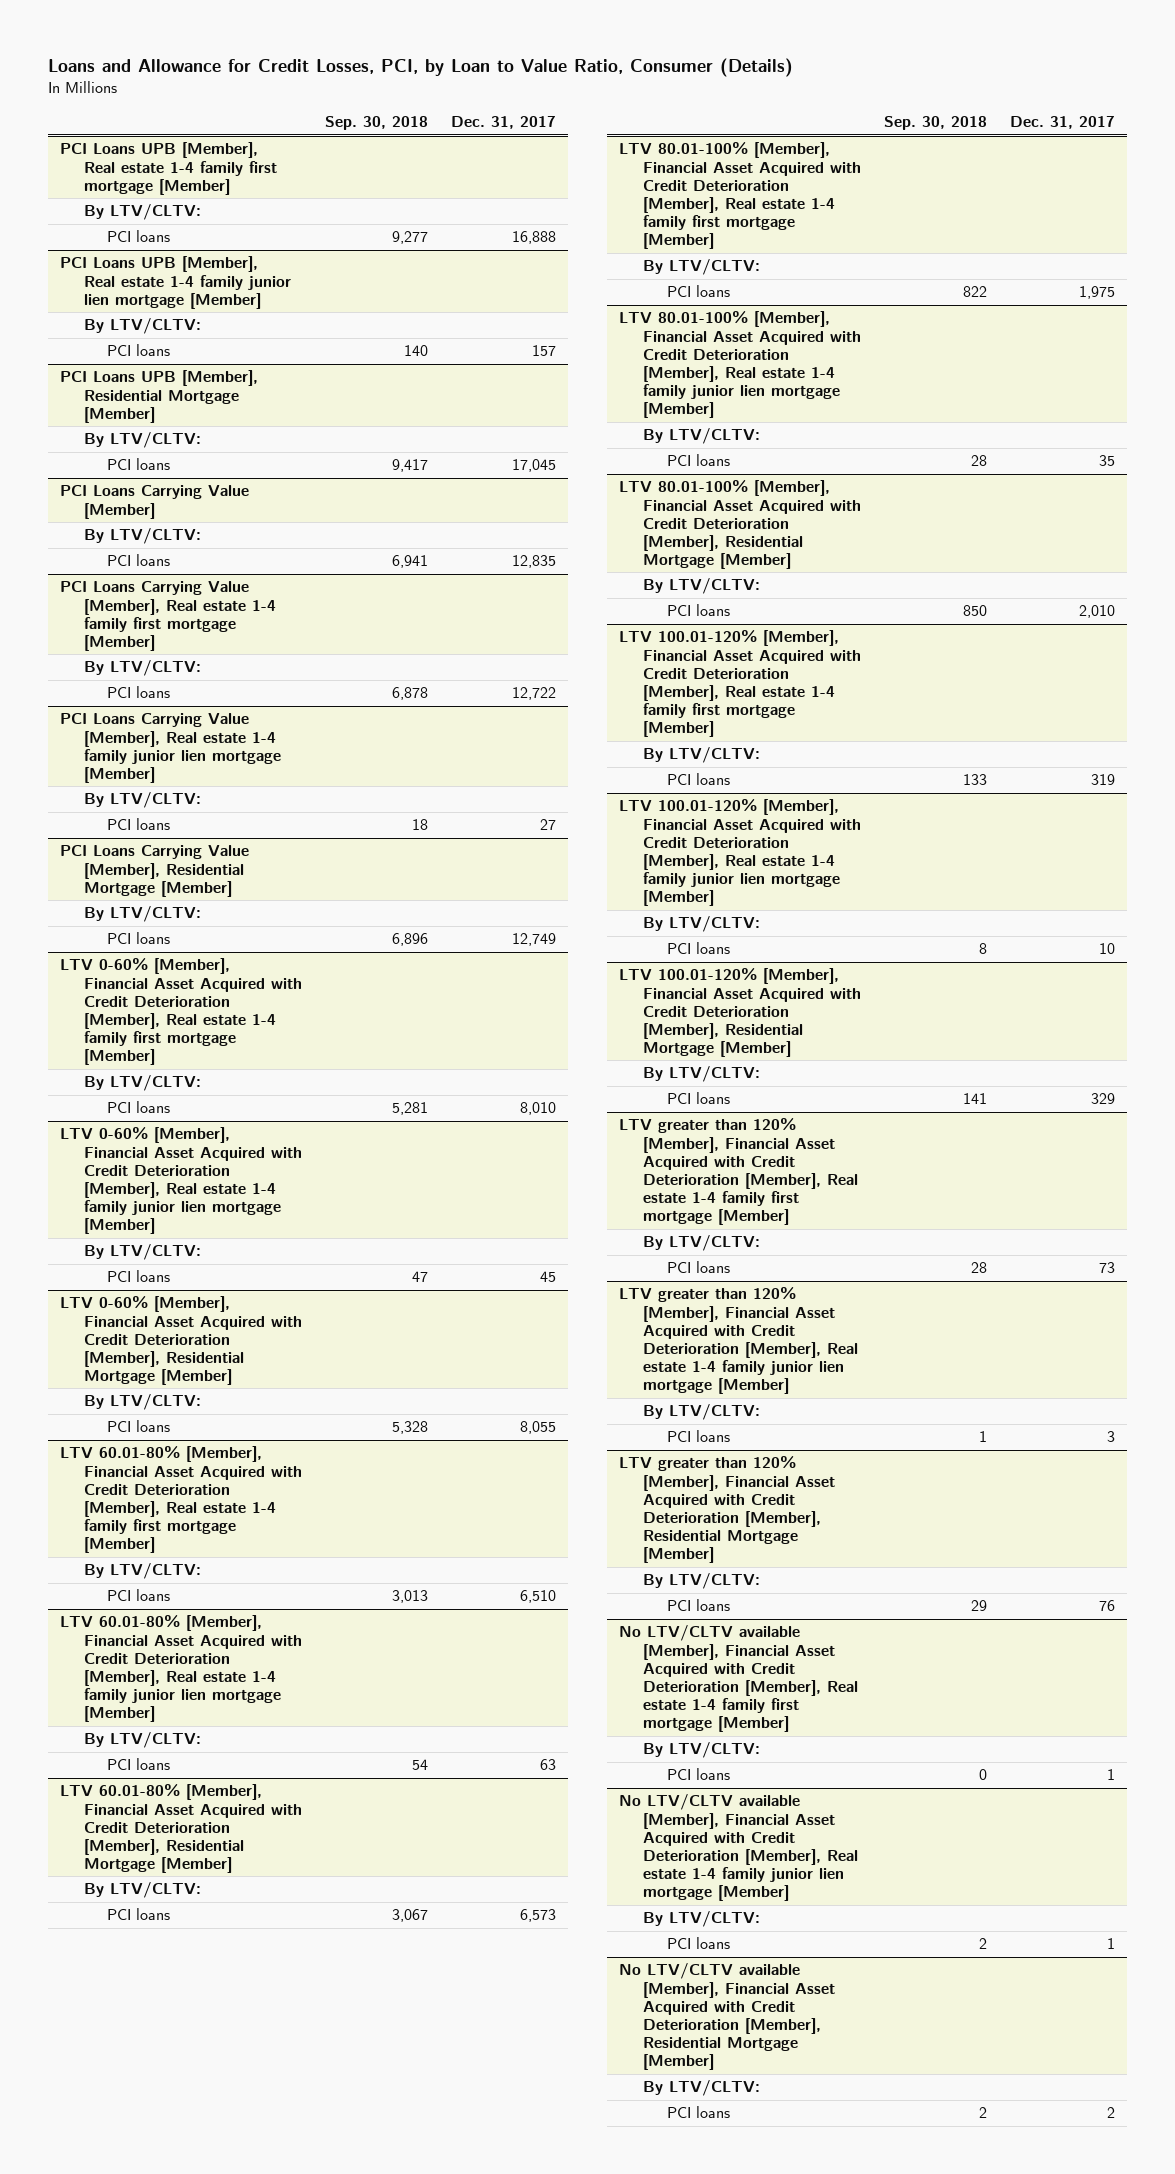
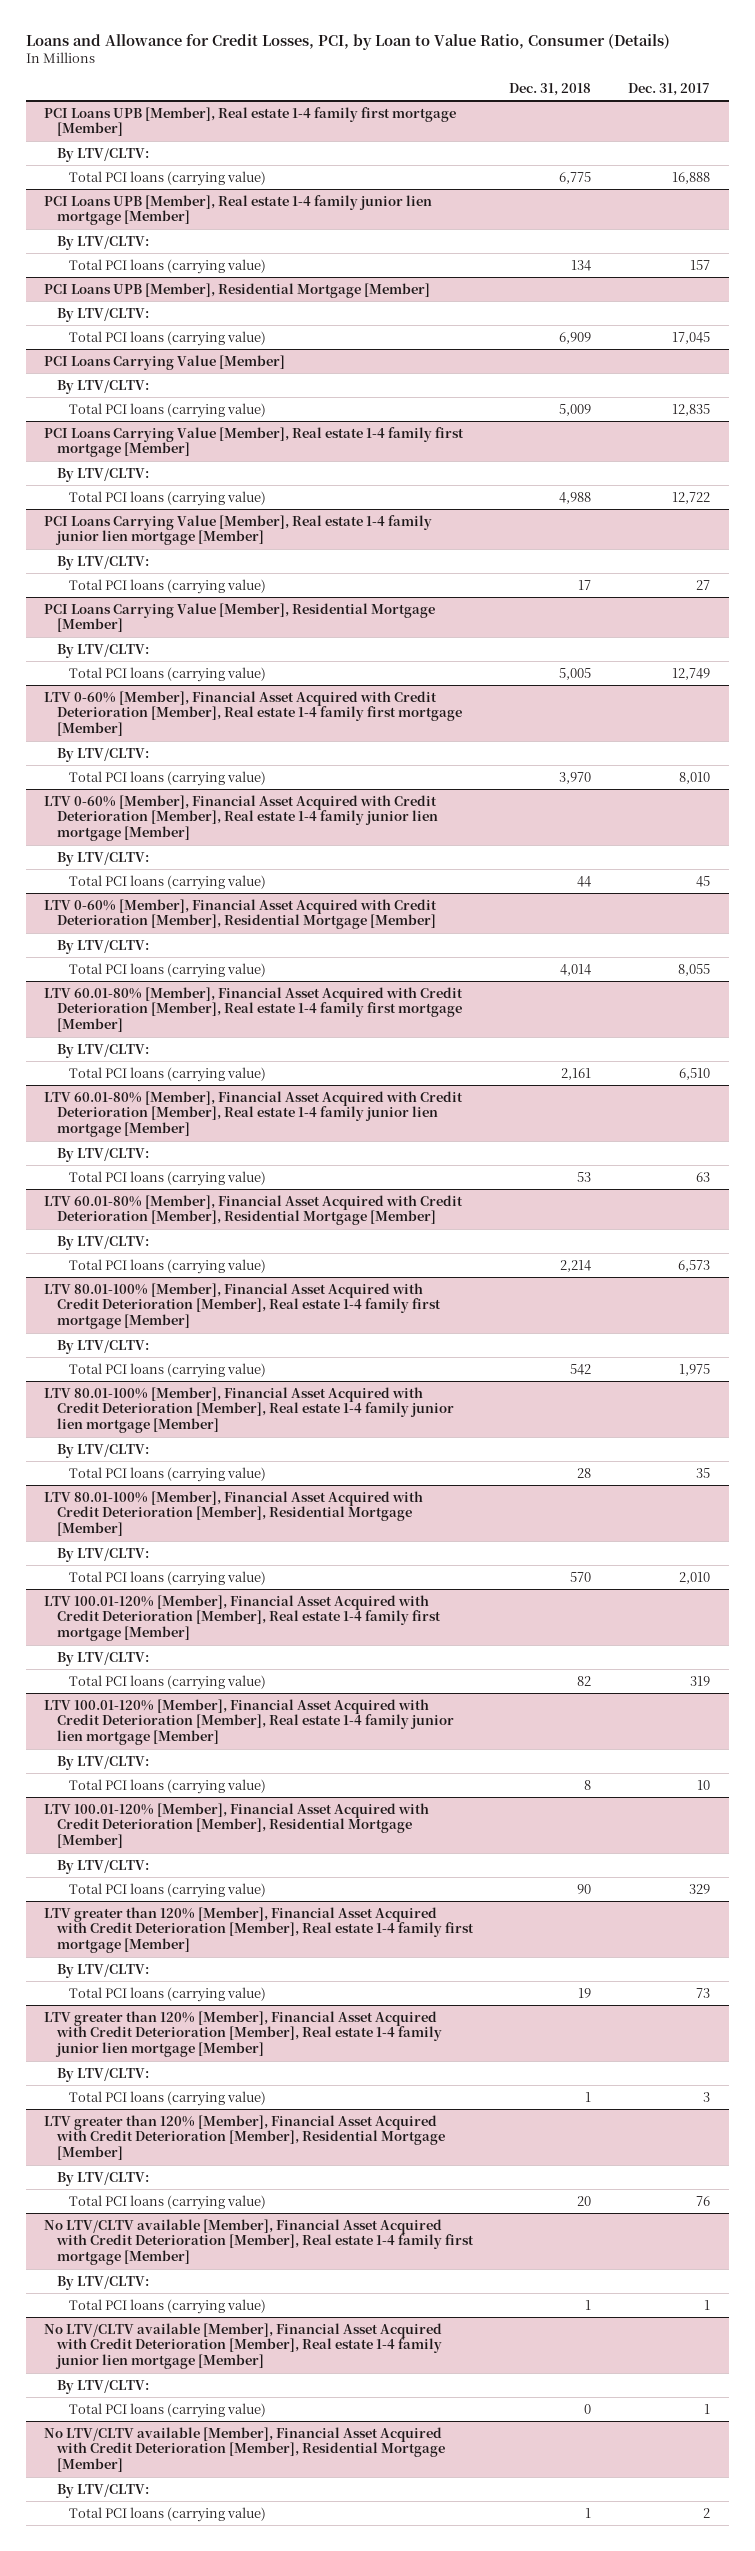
[325,116,429,131] Sep. 30, 2018 -> none
none -> [509,82,592,96] Dec. 31, 2018
[107,230,171,243] PCI loans -> [68,170,266,186] Total PCI loans (carrying value)
[107,344,171,357] PCI loans -> [68,258,266,274] Total PCI loans (carrying value)
[107,458,171,471] PCI loans -> [68,330,266,346] Total PCI loans (carrying value)
[107,554,171,567] PCI loans -> [68,402,266,418] Total PCI loans (carrying value)
[107,686,171,699] PCI loans -> [68,490,266,506] Total PCI loans (carrying value)
[107,818,171,831] PCI loans -> [68,578,266,594] Total PCI loans (carrying value)
[107,932,171,945] PCI loans -> [68,666,266,682] Total PCI loans (carrying value)
[107,1101,171,1114] PCI loans -> [68,770,266,786] Total PCI loans (carrying value)
[107,1270,171,1283] PCI loans -> [68,874,266,890] Total PCI loans (carrying value)
[107,1420,171,1433] PCI loans -> [68,962,266,978] Total PCI loans (carrying value)
[107,1589,171,1602] PCI loans -> [68,1066,266,1082] Total PCI loans (carrying value)
[107,1758,171,1771] PCI loans -> [68,1170,266,1186] Total PCI loans (carrying value)
[107,1908,171,1921] PCI loans -> [68,1258,266,1274] Total PCI loans (carrying value)
[666,285,730,298] PCI loans -> [68,1362,266,1378] Total PCI loans (carrying value)
[666,454,730,467] PCI loans -> [68,1466,266,1482] Total PCI loans (carrying value)
[666,604,730,617] PCI loans -> [68,1570,266,1586] Total PCI loans (carrying value)
[666,773,730,786] PCI loans -> [68,1674,266,1690] Total PCI loans (carrying value)
[666,942,730,955] PCI loans -> [68,1778,266,1794] Total PCI loans (carrying value)
[666,1092,730,1105] PCI loans -> [68,1882,266,1898] Total PCI loans (carrying value)
[666,1261,730,1274] PCI loans -> [68,1986,266,2002] Total PCI loans (carrying value)
[666,1430,730,1443] PCI loans -> [68,2090,266,2106] Total PCI loans (carrying value)
[666,1599,730,1612] PCI loans -> [68,2194,266,2210] Total PCI loans (carrying value)
[666,1768,730,1781] PCI loans -> [68,2298,266,2314] Total PCI loans (carrying value)
[666,1937,730,1950] PCI loans -> [68,2402,266,2418] Total PCI loans (carrying value)
[666,2106,730,2119] PCI loans -> [68,2506,266,2522] Total PCI loans (carrying value)

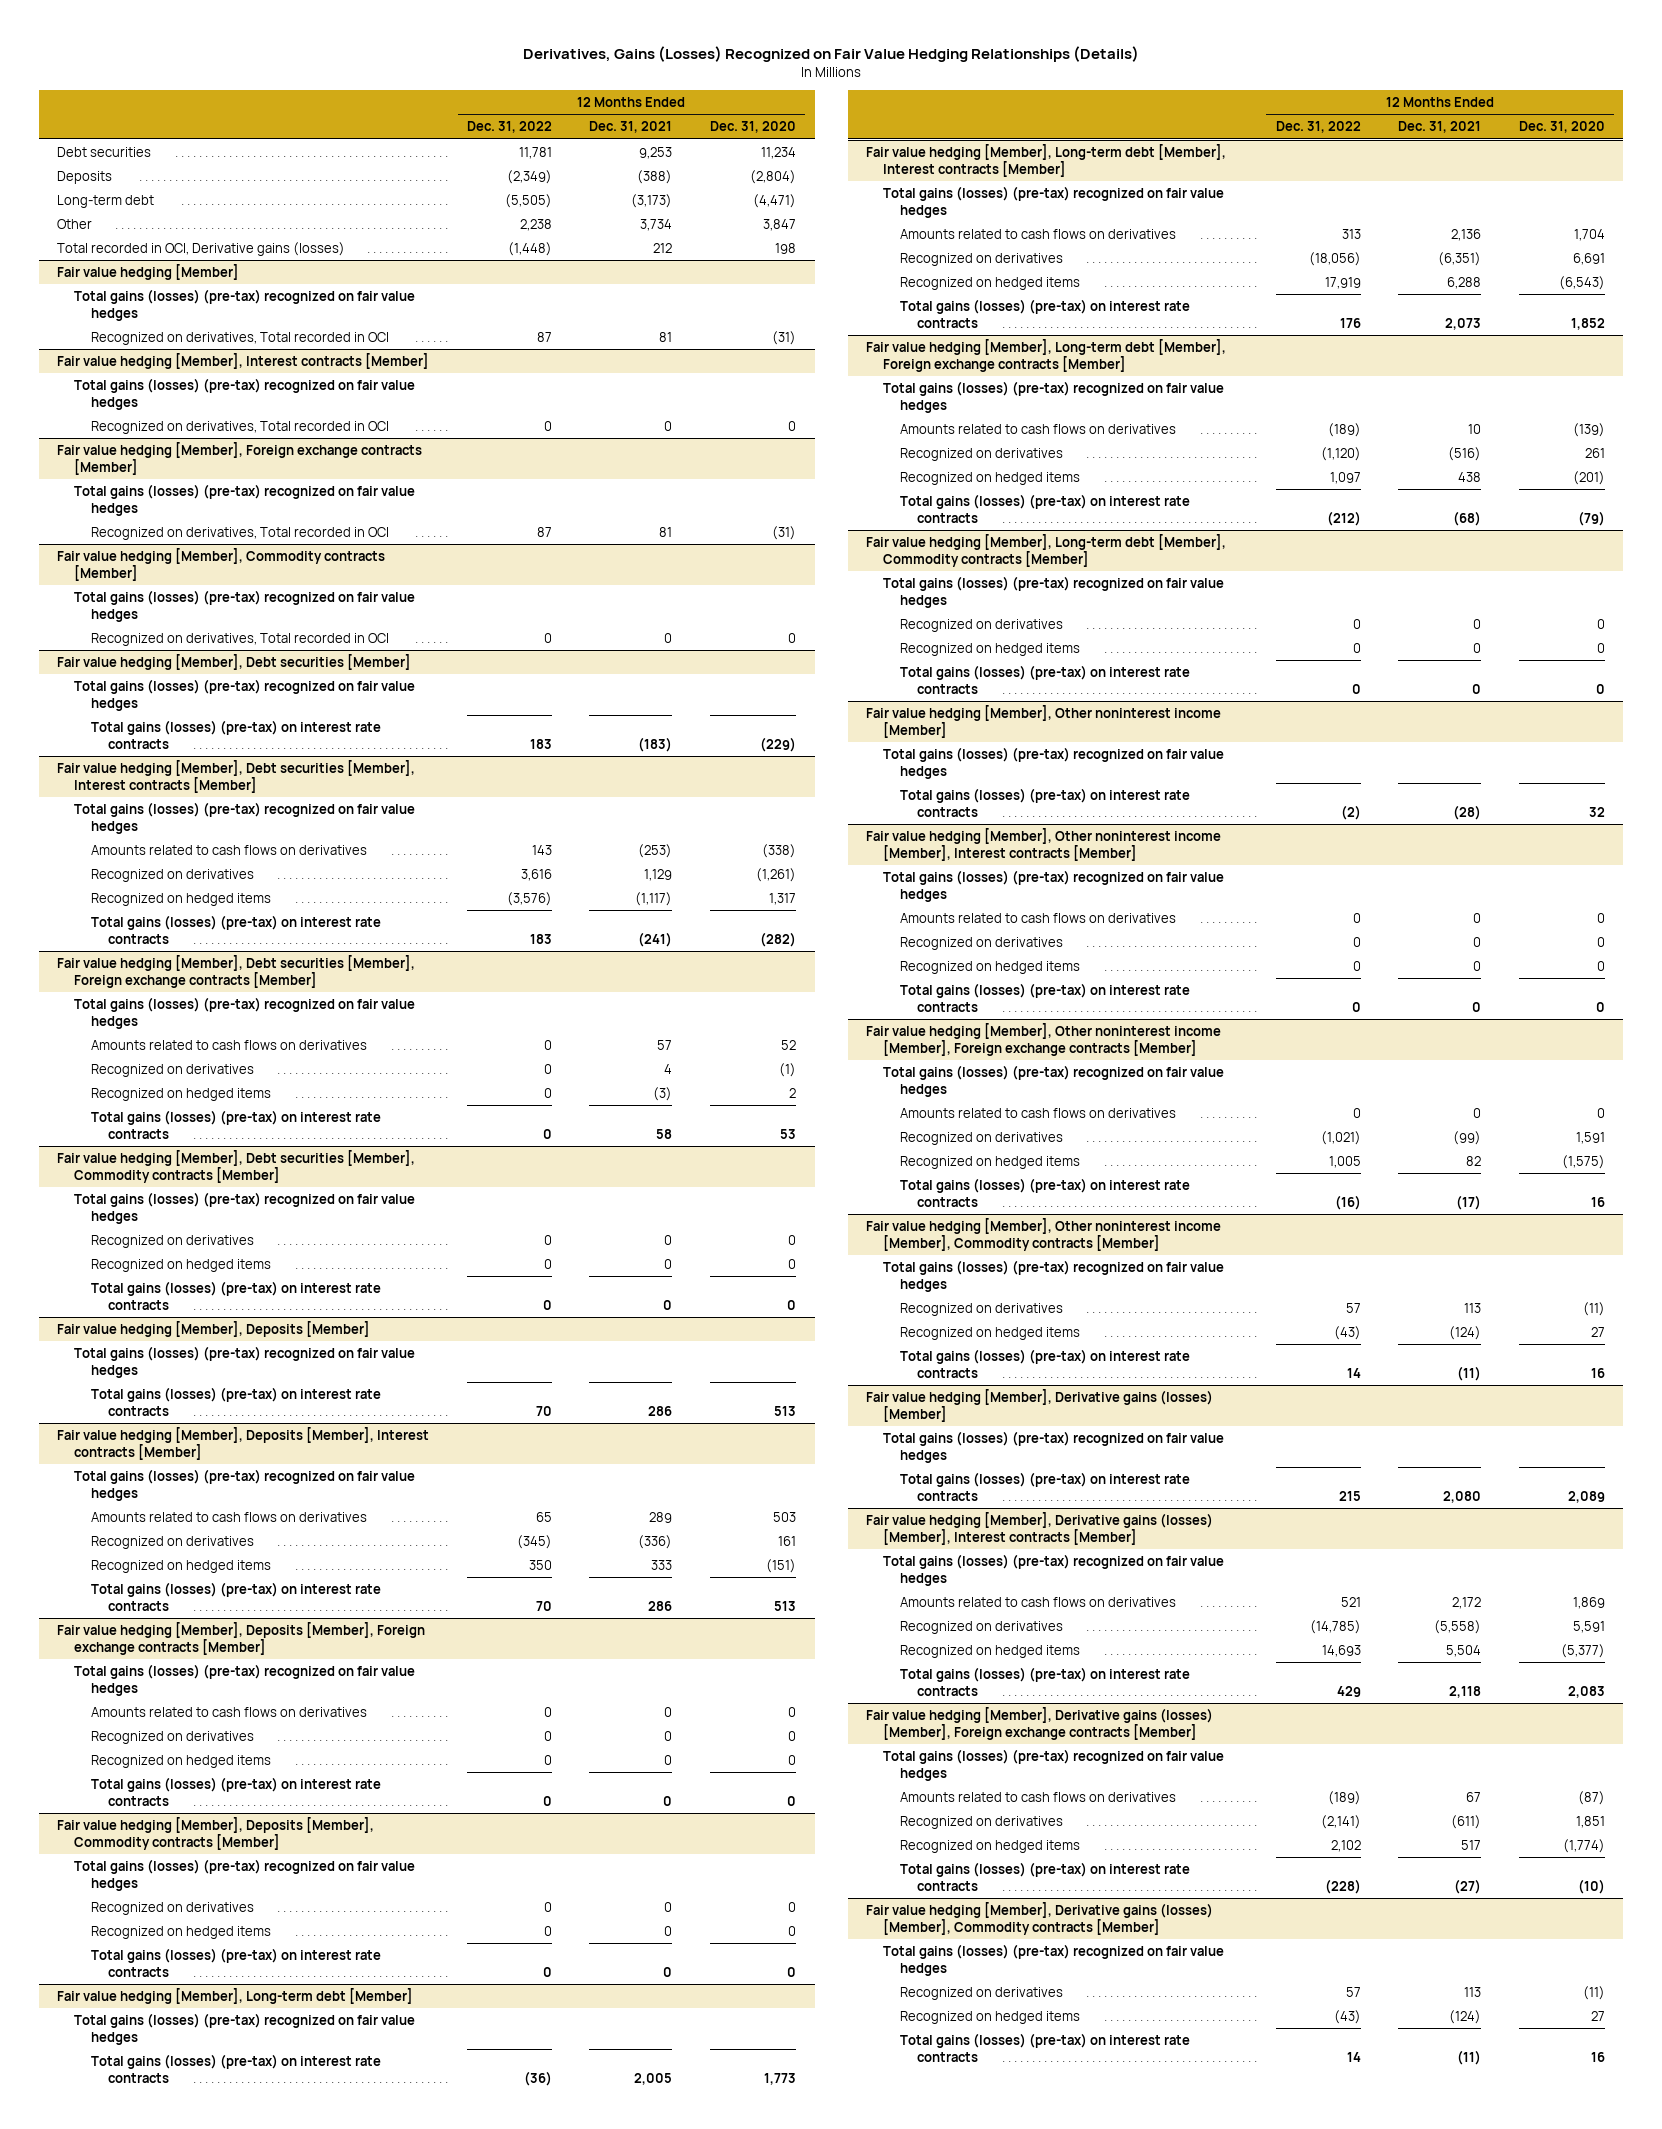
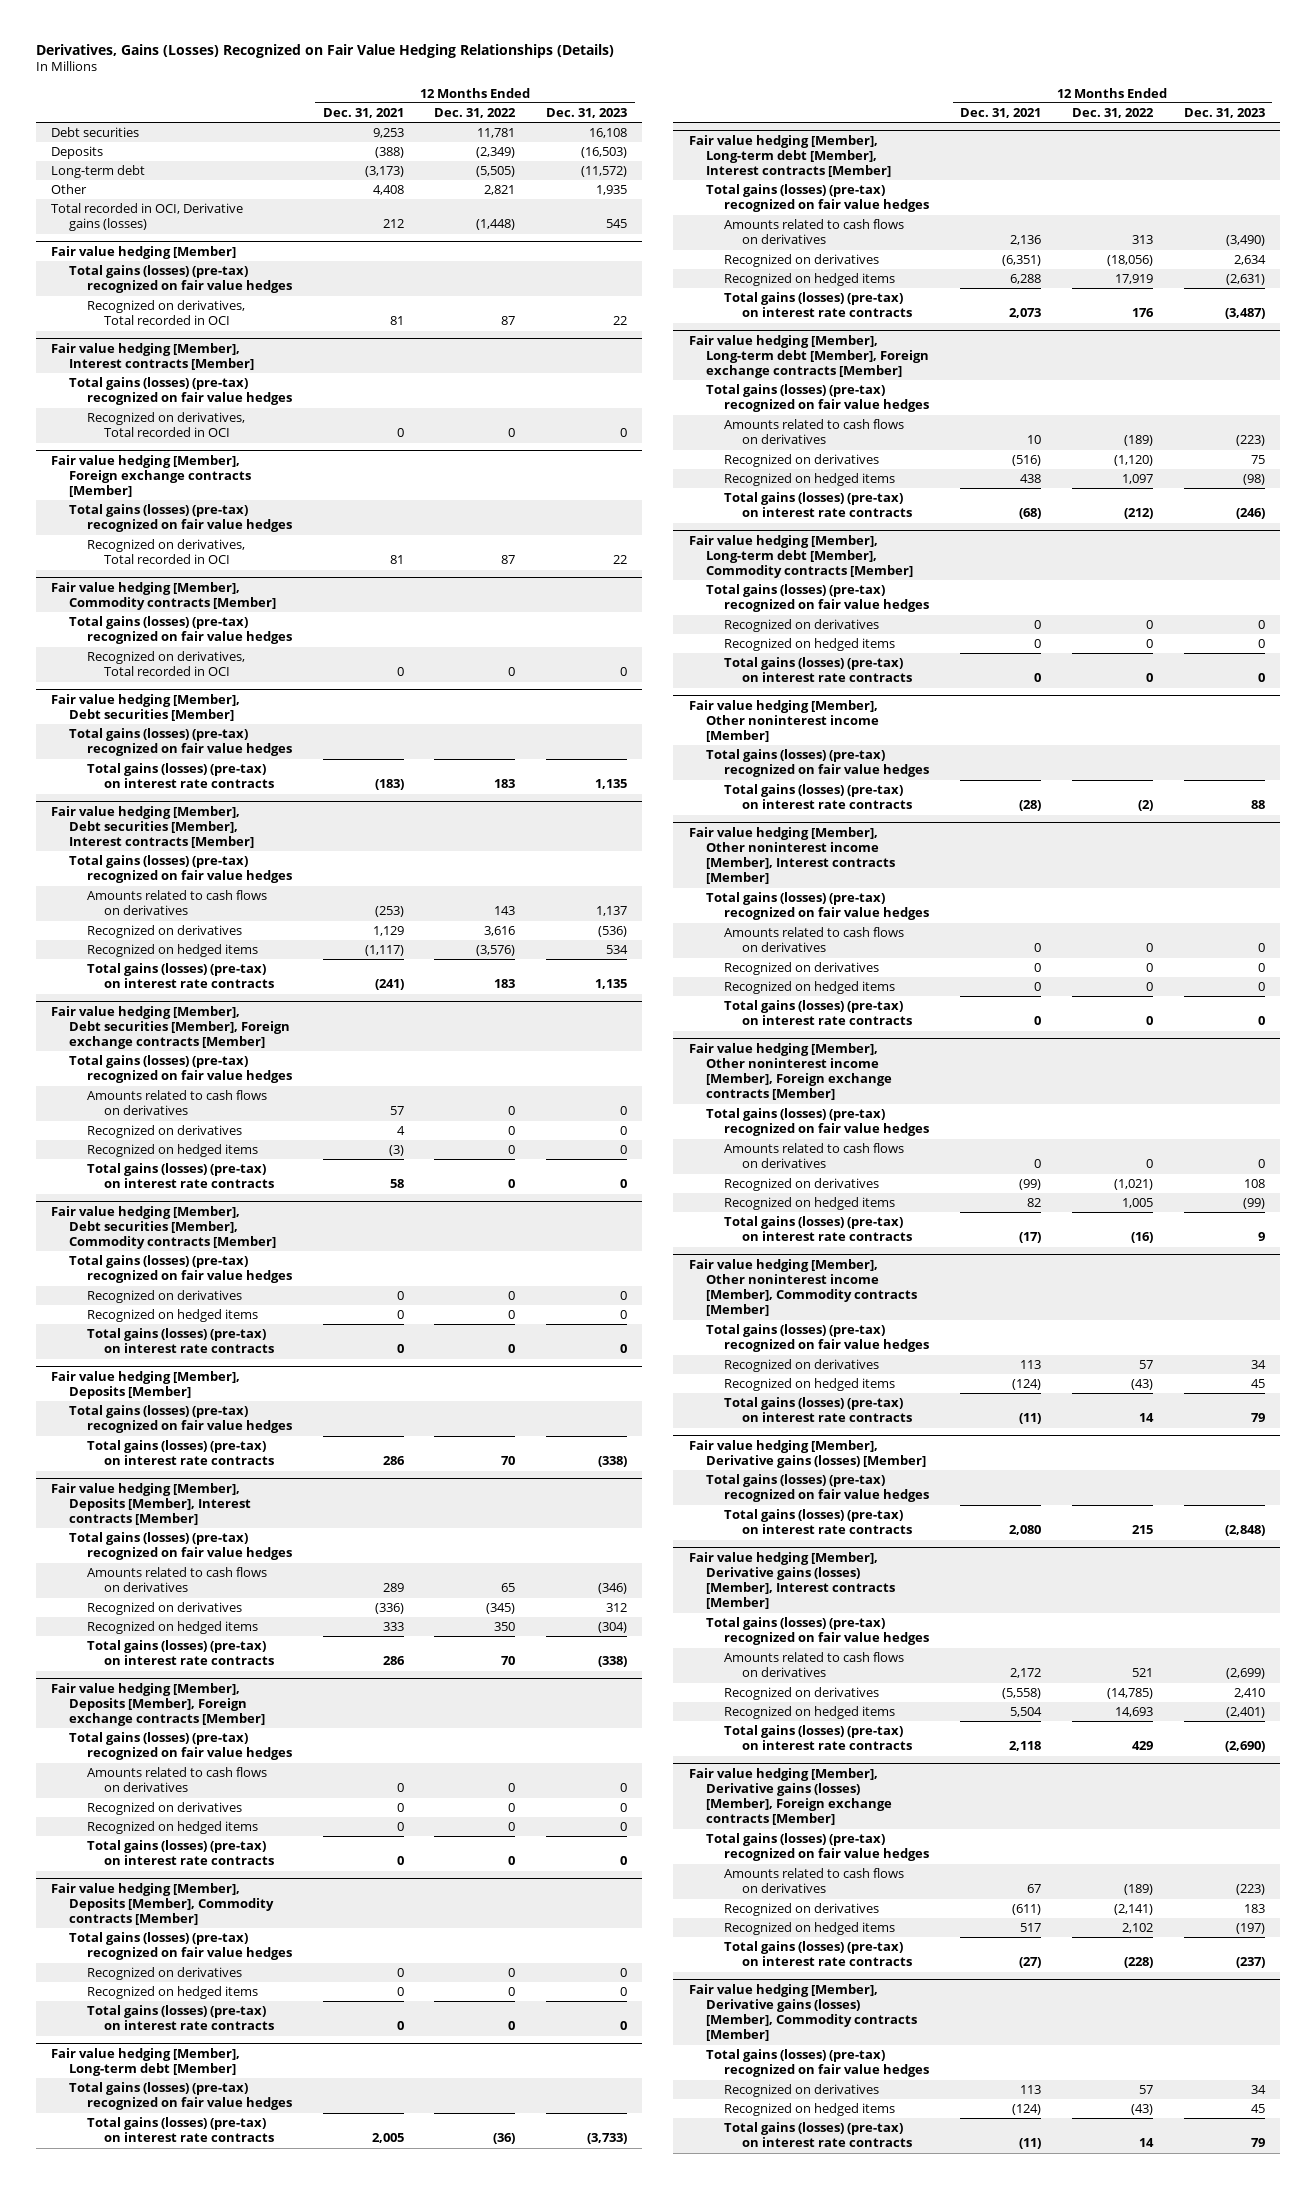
[709,121,796,134] Dec. 31, 2020 -> none
none -> [546,107,628,118] Dec. 31, 2023
[519,218,552,231] 2,238 -> [484,185,516,196] 2,821
[640,218,673,231] 3,734 -> [372,185,404,196] 4,408

